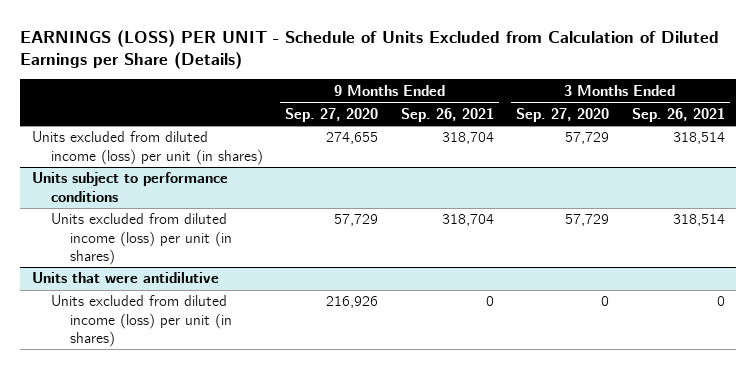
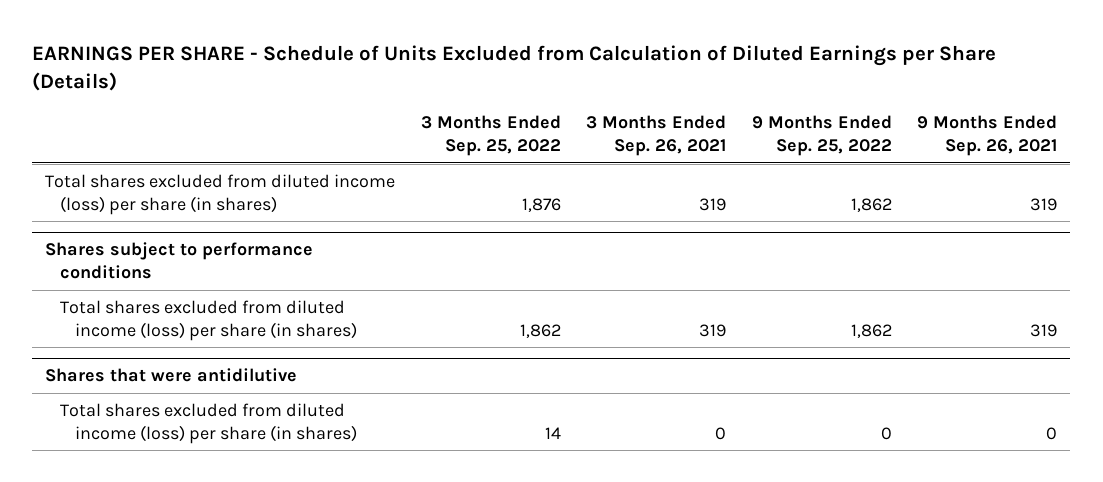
[20,29,720,70] EARNINGS (LOSS) PER UNIT - Schedule of Units Excluded from Calculation of Diluted Earnings per Share (Details) -> [32,45,997,91] EARNINGS PER SHARE - Schedule of Units Excluded from Calculation of Diluted Earnings per Share (Details)
[285,107,379,122] Sep. 27, 2020 -> none
[516,107,610,122] Sep. 27, 2020 -> none
none -> [420,115,561,157] 3 Months Ended Sep. 25, 2022
none -> [751,115,892,157] 9 Months Ended Sep. 25, 2022
[31,131,264,165] Units excluded from diluted income (loss) per unit (in shares) -> [45,173,396,215] Total shares excluded from diluted income (loss) per share (in shares)
[441,132,494,145] 318,704 -> [1030,197,1058,211] 319
[672,132,725,145] 318,514 -> [699,197,727,211] 319
[31,172,228,202] Units subject to performance conditions -> [45,242,314,280] Shares subject to performance conditions
[51,213,233,265] Units excluded from diluted income (loss) per unit (in shares) -> [60,299,358,341] Total shares excluded from diluted income (loss) per share (in shares)
[441,214,494,227] 318,704 -> [1030,323,1058,337] 319
[672,214,725,227] 318,514 -> [699,323,727,337] 319
[31,272,219,284] Units that were antidilutive -> [45,368,298,383] Shares that were antidilutive
[51,295,233,347] Units excluded from diluted income (loss) per unit (in shares) -> [60,402,358,444] Total shares excluded from diluted income (loss) per share (in shares)

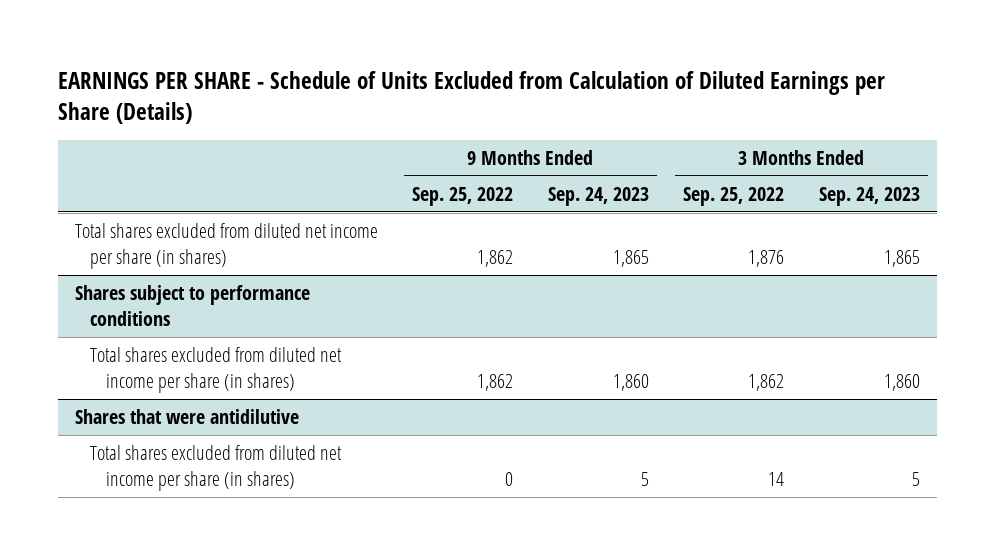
[586,115,727,157] 3 Months Ended Sep. 26, 2021 -> none
[917,115,1058,157] 9 Months Ended Sep. 26, 2021 -> none
none -> [547,186,649,206] Sep. 24, 2023
none -> [818,186,920,206] Sep. 24, 2023
[45,173,396,215] Total shares excluded from diluted income (loss) per share (in shares) -> [74,223,378,270] Total shares excluded from diluted net income per share (in shares)
[60,299,358,341] Total shares excluded from diluted income (loss) per share (in shares) -> [90,347,343,394] Total shares excluded from diluted net income per share (in shares)
[60,402,358,444] Total shares excluded from diluted income (loss) per share (in shares) -> [90,445,343,492] Total shares excluded from diluted net income per share (in shares)

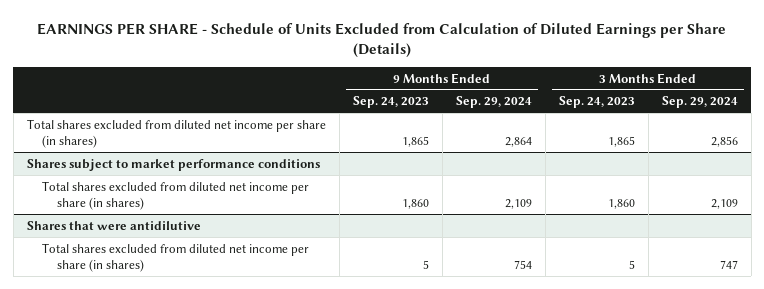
[412,186,514,206] Sep. 25, 2022 -> none
[683,186,785,206] Sep. 25, 2022 -> none
none -> [455,96,532,109] Sep. 29, 2024
none -> [661,96,738,109] Sep. 29, 2024
[74,285,310,327] Shares subject to performance conditions -> [26,158,320,171] Shares subject to market performance conditions

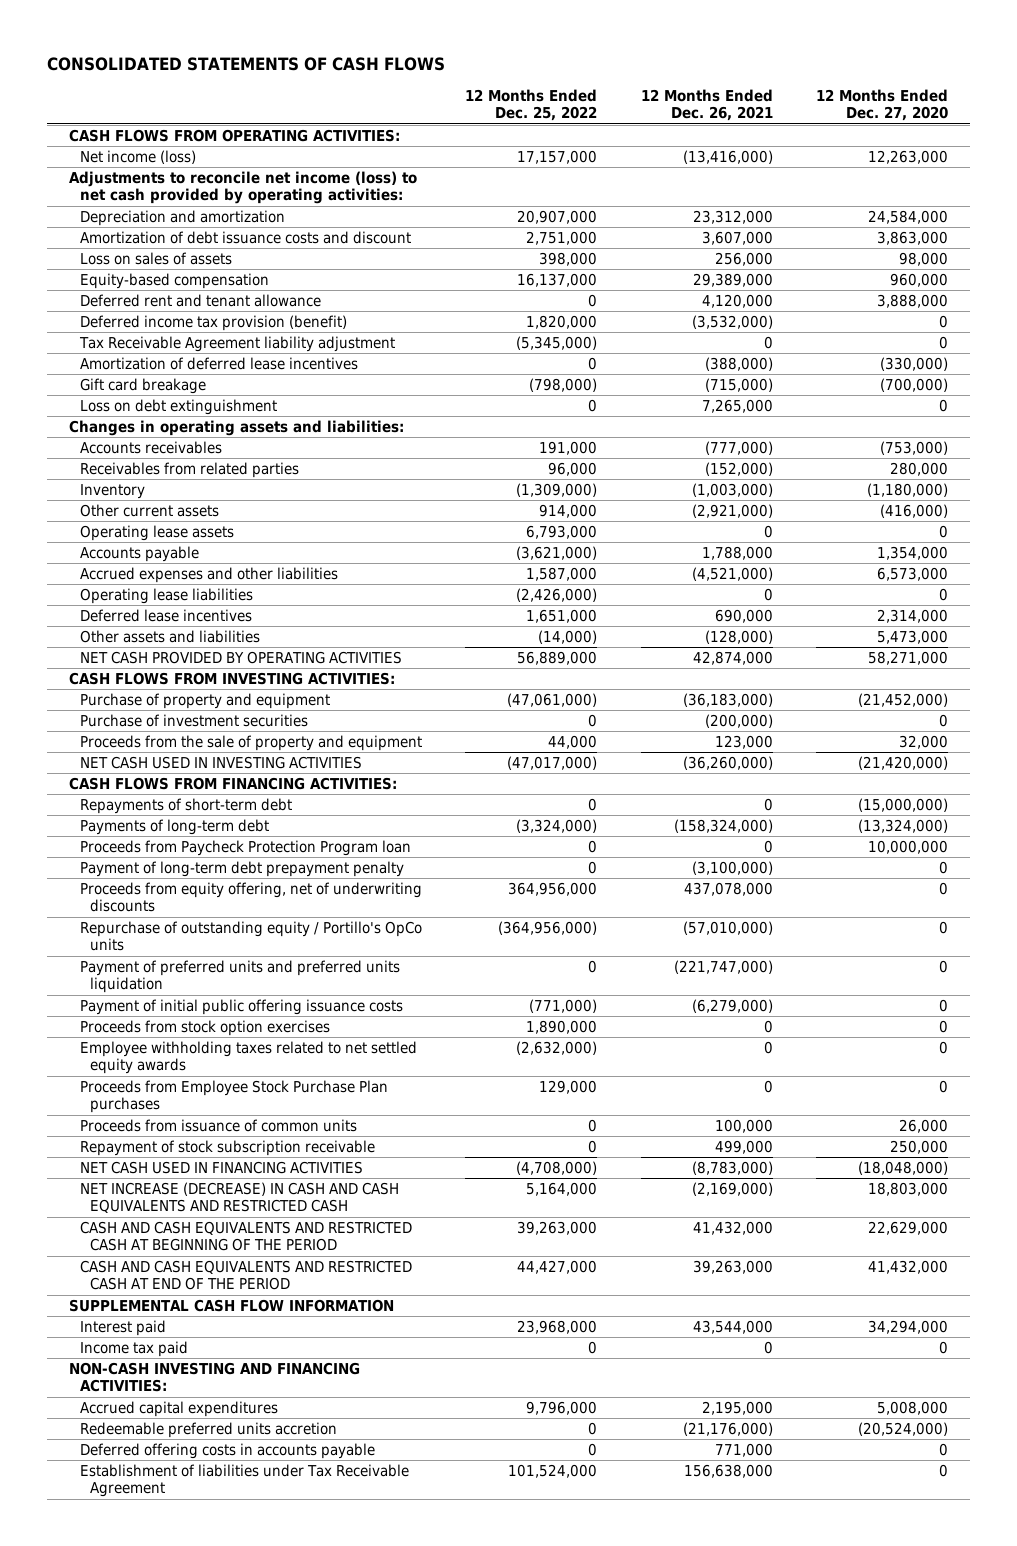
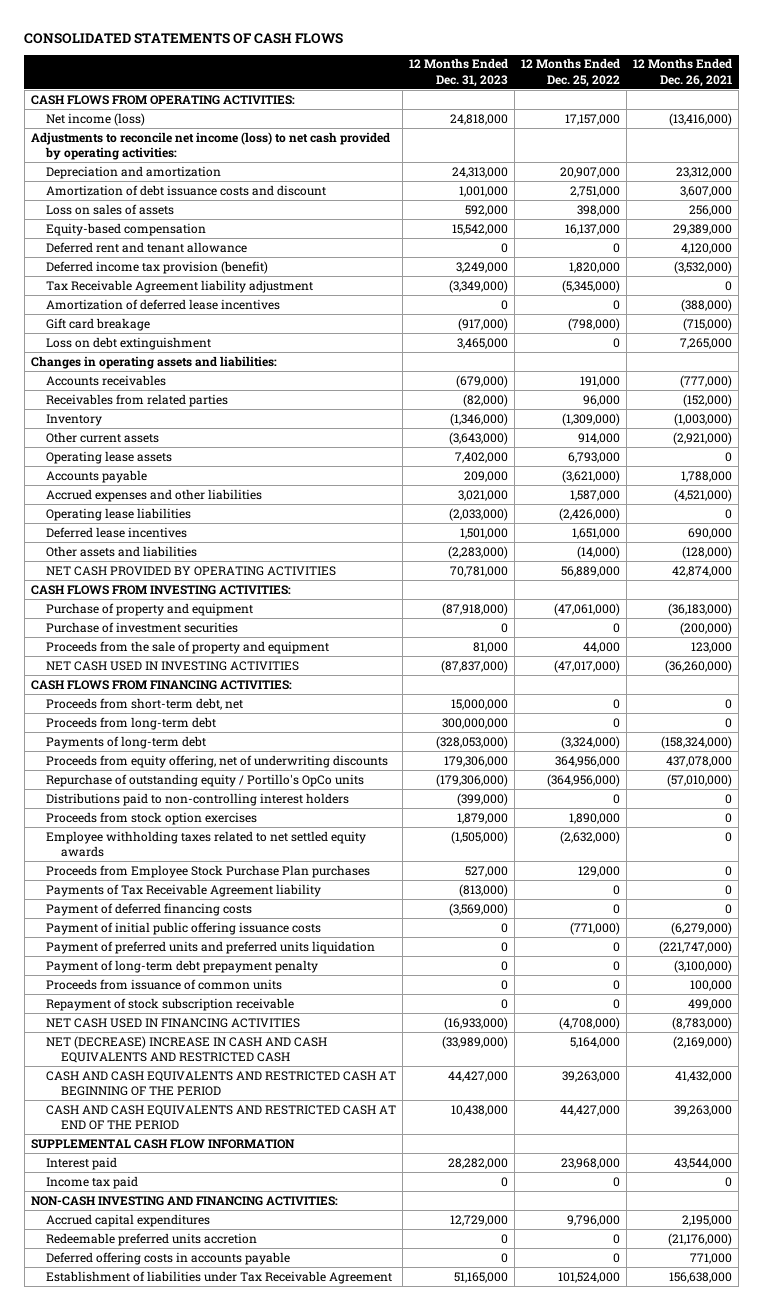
[816,89,949,122] 12 Months Ended Dec. 27, 2020 -> none
none -> [409,58,509,87] 12 Months Ended Dec. 31, 2023
[79,798,292,815] Repayments of short-term debt -> none
none -> [46,697,244,710] Proceeds from short-term debt, net
none -> [46,716,217,730] Proceeds from long-term debt
[79,840,411,857] Proceeds from Paycheck Protection Program loan -> none
none -> [46,792,350,806] Distributions paid to non-controlling interest holders
none -> [46,883,322,897] Payments of Tax Receivable Agreement liability
none -> [46,902,253,916] Payment of deferred financing costs
[79,999,403,1016] Payment of initial public offering issuance costs -> [46,921,322,935] Payment of initial public offering issuance costs
[79,960,400,994] Payment of preferred units and preferred units liquidation -> [46,940,376,954] Payment of preferred units and preferred units liquidation
[79,861,404,878] Payment of long-term debt prepayment penalty -> [46,959,319,973] Payment of long-term debt prepayment penalty
[79,1182,399,1214] NET INCREASE (DECREASE) IN CASH AND CASH EQUIVALENTS AND RESTRICTED CASH -> [46,1035,328,1063] NET (DECREASE) INCREASE IN CASH AND CASH EQUIVALENTS AND RESTRICTED CASH

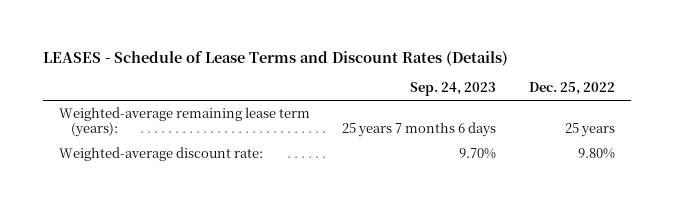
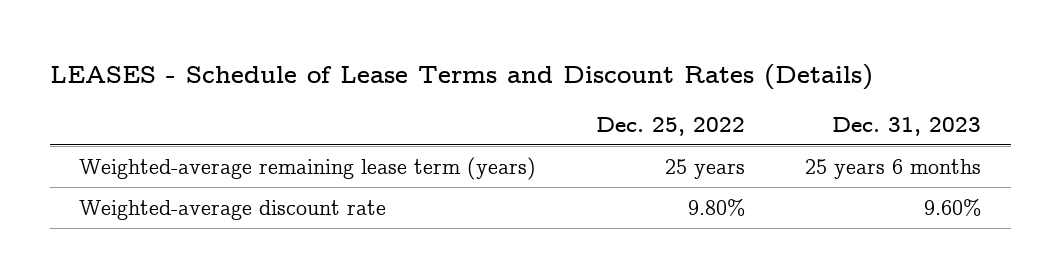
[410,82,497,97] Sep. 24, 2023 -> none
none -> [831,116,981,136] Dec. 31, 2023
[58,107,310,138] Weighted-average remaining lease term (years): -> [79,156,537,180] Weighted-average remaining lease term (years)
[58,147,263,162] Weighted-average discount rate: -> [79,199,387,220] Weighted-average discount rate

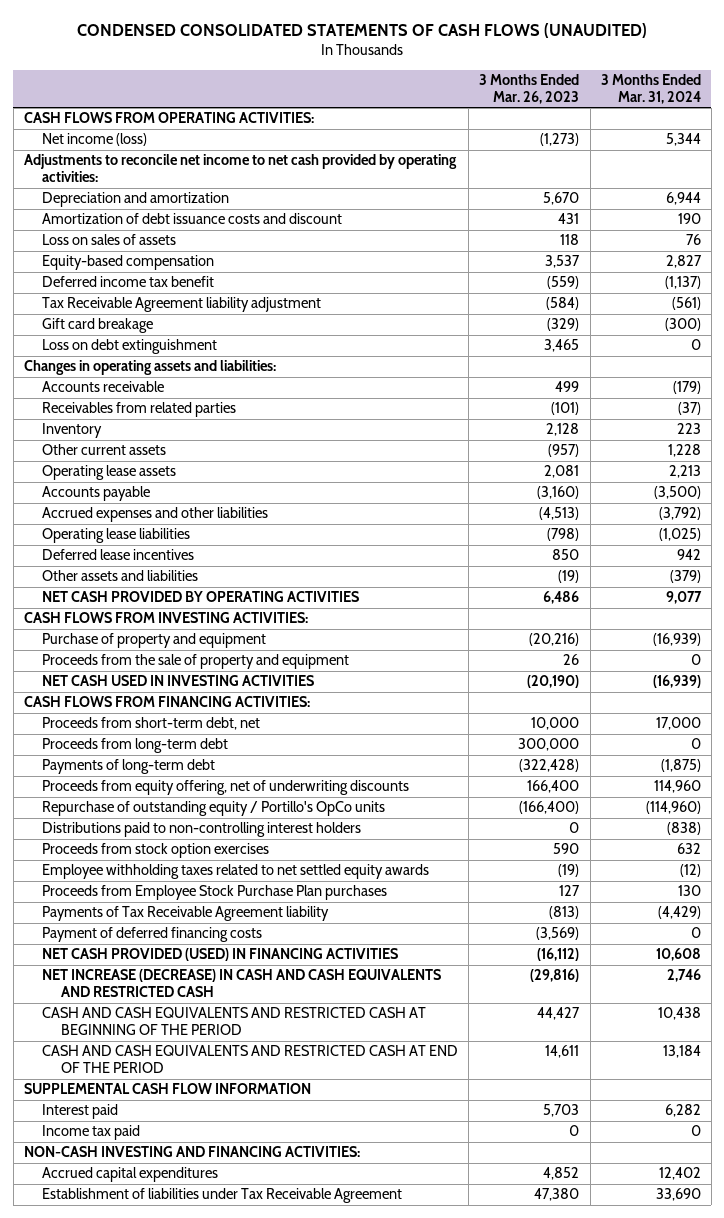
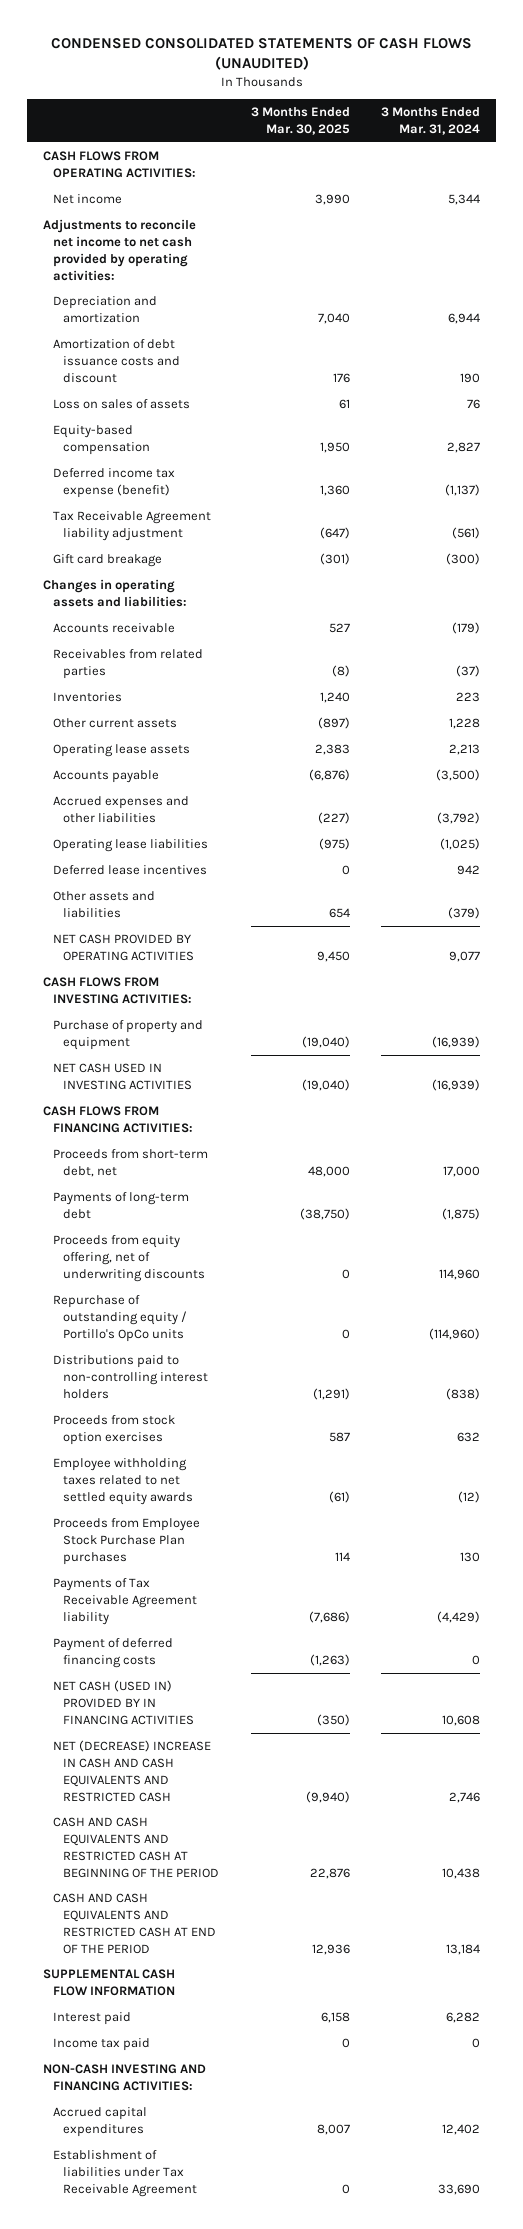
[479,74,580,104] 3 Months Ended Mar. 26, 2023 -> none
none -> [250,107,350,135] 3 Months Ended Mar. 30, 2025
[42,133,148,147] Net income (loss) -> [53,194,123,205] Net income
[42,276,215,288] Deferred income tax benefit -> [53,468,176,498] Deferred income tax expense (benefit)
[42,339,218,355] Loss on debt extinguishment -> none
[42,423,103,439] Inventory -> [53,692,123,703] Inventories
[42,654,350,670] Proceeds from the sale of property and equipment -> none
[42,738,229,754] Proceeds from long-term debt -> none
[42,948,399,962] NET CASH PROVIDED (USED) IN FINANCING ACTIVITIES -> [53,1680,195,1725] NET CASH (USED IN) PROVIDED BY IN FINANCING ACTIVITIES
[42,969,442,998] NET INCREASE (DECREASE) IN CASH AND CASH EQUIVALENTS AND RESTRICTED CASH -> [53,1740,212,1802] NET (DECREASE) INCREASE IN CASH AND CASH EQUIVALENTS AND RESTRICTED CASH

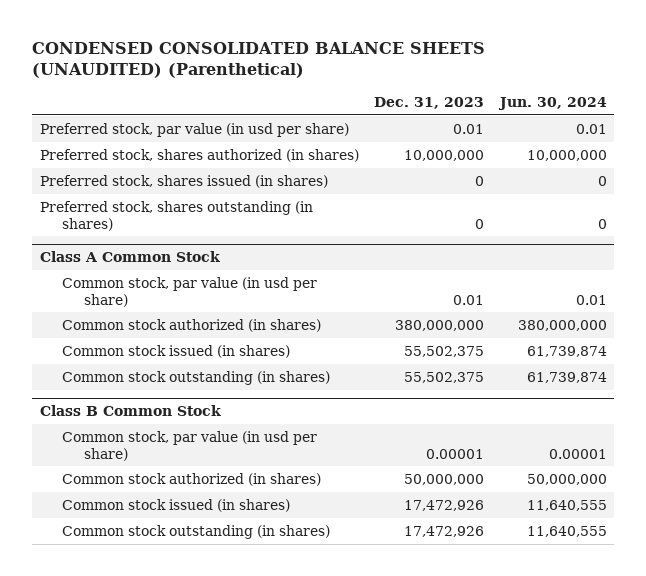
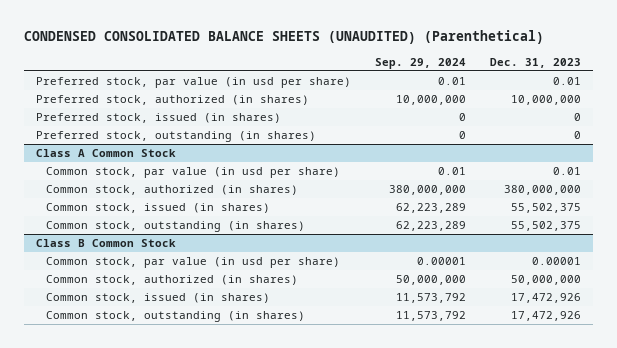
[497,97,607,111] Jun. 30, 2024 -> none
none -> [375,57,467,69] Sep. 29, 2024
[39,148,359,162] Preferred stock, shares authorized (in shares) -> [35,95,309,106] Preferred stock, authorized (in shares)
[39,174,328,188] Preferred stock, shares issued (in shares) -> [35,113,281,124] Preferred stock, issued (in shares)
[39,200,313,231] Preferred stock, shares outstanding (in shares) -> [35,131,316,143] Preferred stock, outstanding (in shares)
[61,318,321,332] Common stock authorized (in shares) -> [46,185,299,196] Common stock, authorized (in shares)
[61,344,290,358] Common stock issued (in shares) -> [46,203,271,214] Common stock, issued (in shares)
[61,370,330,385] Common stock outstanding (in shares) -> [46,221,306,233] Common stock, outstanding (in shares)
[61,472,321,486] Common stock authorized (in shares) -> [46,275,299,286] Common stock, authorized (in shares)
[61,498,290,512] Common stock issued (in shares) -> [46,293,271,304] Common stock, issued (in shares)
[61,524,330,539] Common stock outstanding (in shares) -> [46,311,306,323] Common stock, outstanding (in shares)

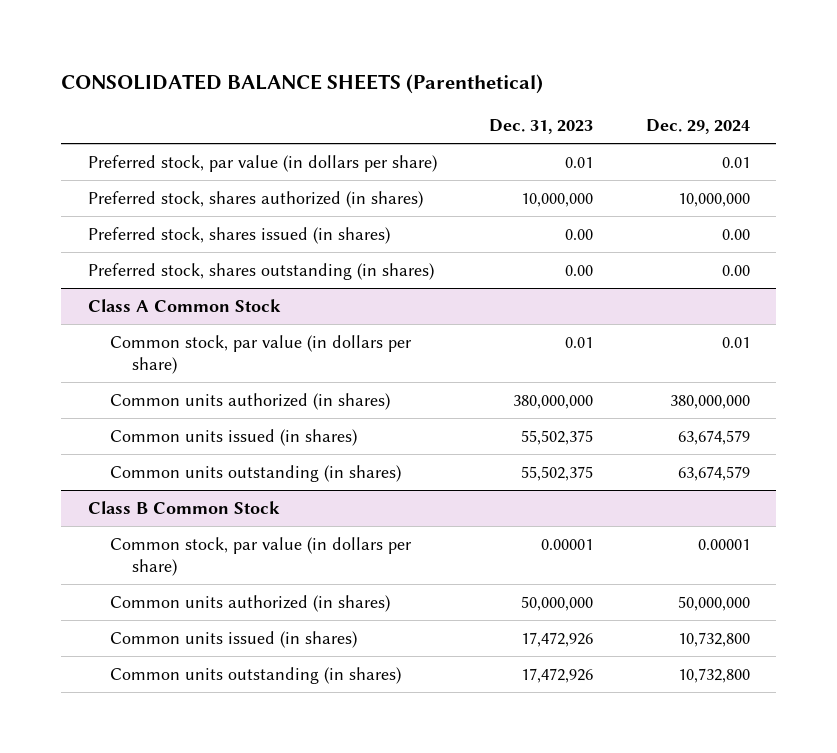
[23,30,544,45] CONDENSED CONSOLIDATED BALANCE SHEETS (UNAUDITED) (Parenthetical) -> [61,74,544,95] CONSOLIDATED BALANCE SHEETS (Parenthetical)
[375,57,467,69] Sep. 29, 2024 -> none
none -> [645,118,750,134] Dec. 29, 2024
[35,77,351,89] Preferred stock, par value (in usd per share) -> [87,154,437,172] Preferred stock, par value (in dollars per share)
[35,95,309,106] Preferred stock, authorized (in shares) -> [87,190,423,208] Preferred stock, shares authorized (in shares)
[35,113,281,124] Preferred stock, issued (in shares) -> [87,226,390,244] Preferred stock, shares issued (in shares)
[574,113,582,122] 0 -> [565,228,594,240] 0.00
[35,131,316,143] Preferred stock, outstanding (in shares) -> [87,262,434,280] Preferred stock, shares outstanding (in shares)
[574,131,582,140] 0 -> [565,264,594,276] 0.00
[46,167,341,179] Common stock, par value (in usd per share) -> [109,334,412,374] Common stock, par value (in dollars per share)
[46,185,299,196] Common stock, authorized (in shares) -> [109,392,390,410] Common units authorized (in shares)
[46,203,271,214] Common stock, issued (in shares) -> [109,428,357,446] Common units issued (in shares)
[46,221,306,233] Common stock, outstanding (in shares) -> [109,464,401,482] Common units outstanding (in shares)
[46,257,341,269] Common stock, par value (in usd per share) -> [109,536,412,576] Common stock, par value (in dollars per share)
[46,275,299,286] Common stock, authorized (in shares) -> [109,594,390,612] Common units authorized (in shares)
[46,293,271,304] Common stock, issued (in shares) -> [109,630,357,648] Common units issued (in shares)
[46,311,306,323] Common stock, outstanding (in shares) -> [109,666,401,684] Common units outstanding (in shares)

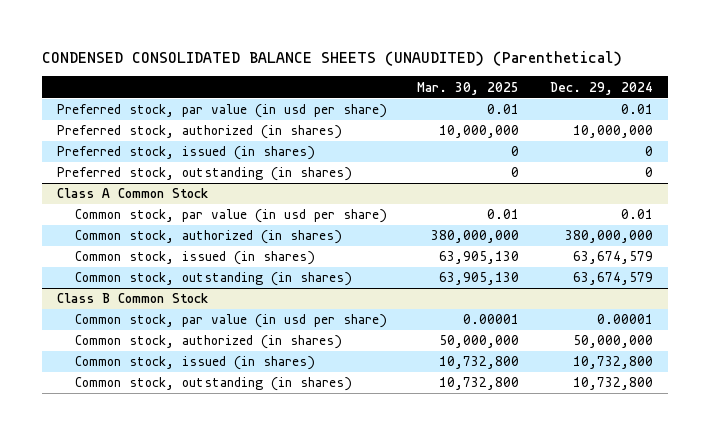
[61,74,544,95] CONSOLIDATED BALANCE SHEETS (Parenthetical) -> [41,50,622,66] CONDENSED CONSOLIDATED BALANCE SHEETS (UNAUDITED) (Parenthetical)
[489,118,594,134] Dec. 31, 2023 -> none
none -> [417,81,520,95] Mar. 30, 2025
[87,154,437,172] Preferred stock, par value (in dollars per share) -> [57,104,388,119] Preferred stock, par value (in usd per share)
[87,190,423,208] Preferred stock, shares authorized (in shares) -> [57,125,343,140] Preferred stock, authorized (in shares)
[87,226,390,244] Preferred stock, shares issued (in shares) -> [57,146,316,161] Preferred stock, issued (in shares)
[721,228,750,240] 0.00 -> [644,146,653,157] 0
[87,262,434,280] Preferred stock, shares outstanding (in shares) -> [57,167,353,182] Preferred stock, outstanding (in shares)
[721,264,750,276] 0.00 -> [644,167,653,178] 0
[109,334,412,374] Common stock, par value (in dollars per share) -> [74,209,387,224] Common stock, par value (in usd per share)
[109,392,390,410] Common units authorized (in shares) -> [74,230,342,245] Common stock, authorized (in shares)
[109,428,357,446] Common units issued (in shares) -> [74,251,315,266] Common stock, issued (in shares)
[109,464,401,482] Common units outstanding (in shares) -> [74,272,352,287] Common stock, outstanding (in shares)
[109,536,412,576] Common stock, par value (in dollars per share) -> [74,314,387,329] Common stock, par value (in usd per share)
[109,594,390,612] Common units authorized (in shares) -> [74,335,342,350] Common stock, authorized (in shares)
[109,630,357,648] Common units issued (in shares) -> [74,356,315,371] Common stock, issued (in shares)
[109,666,401,684] Common units outstanding (in shares) -> [74,377,352,392] Common stock, outstanding (in shares)

